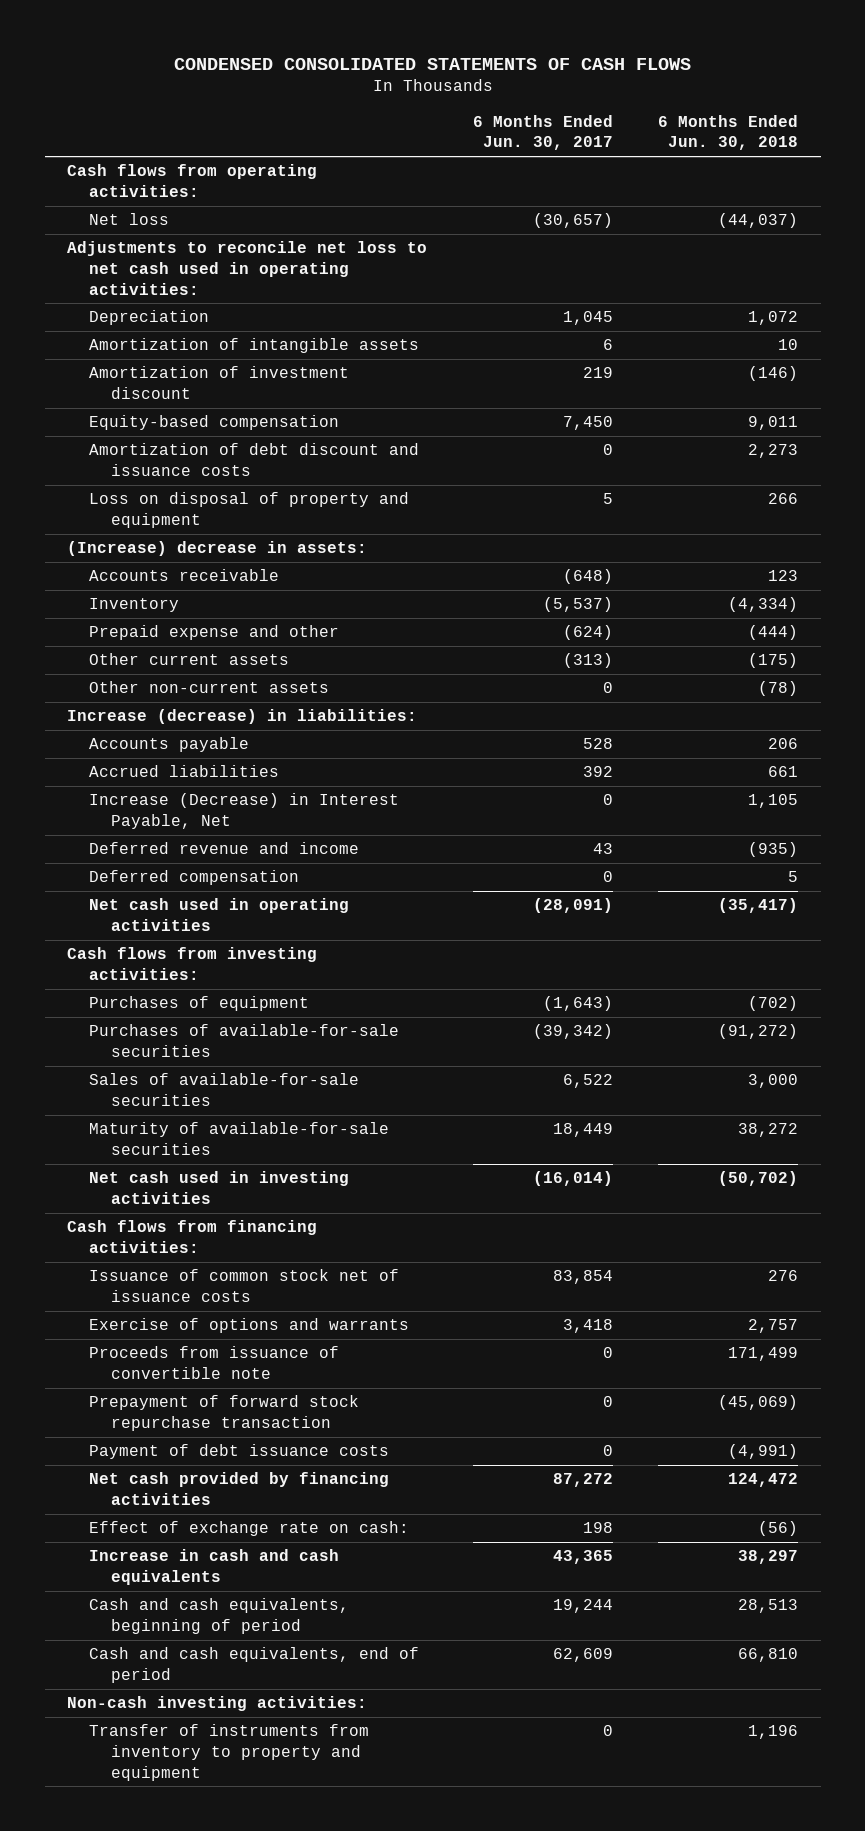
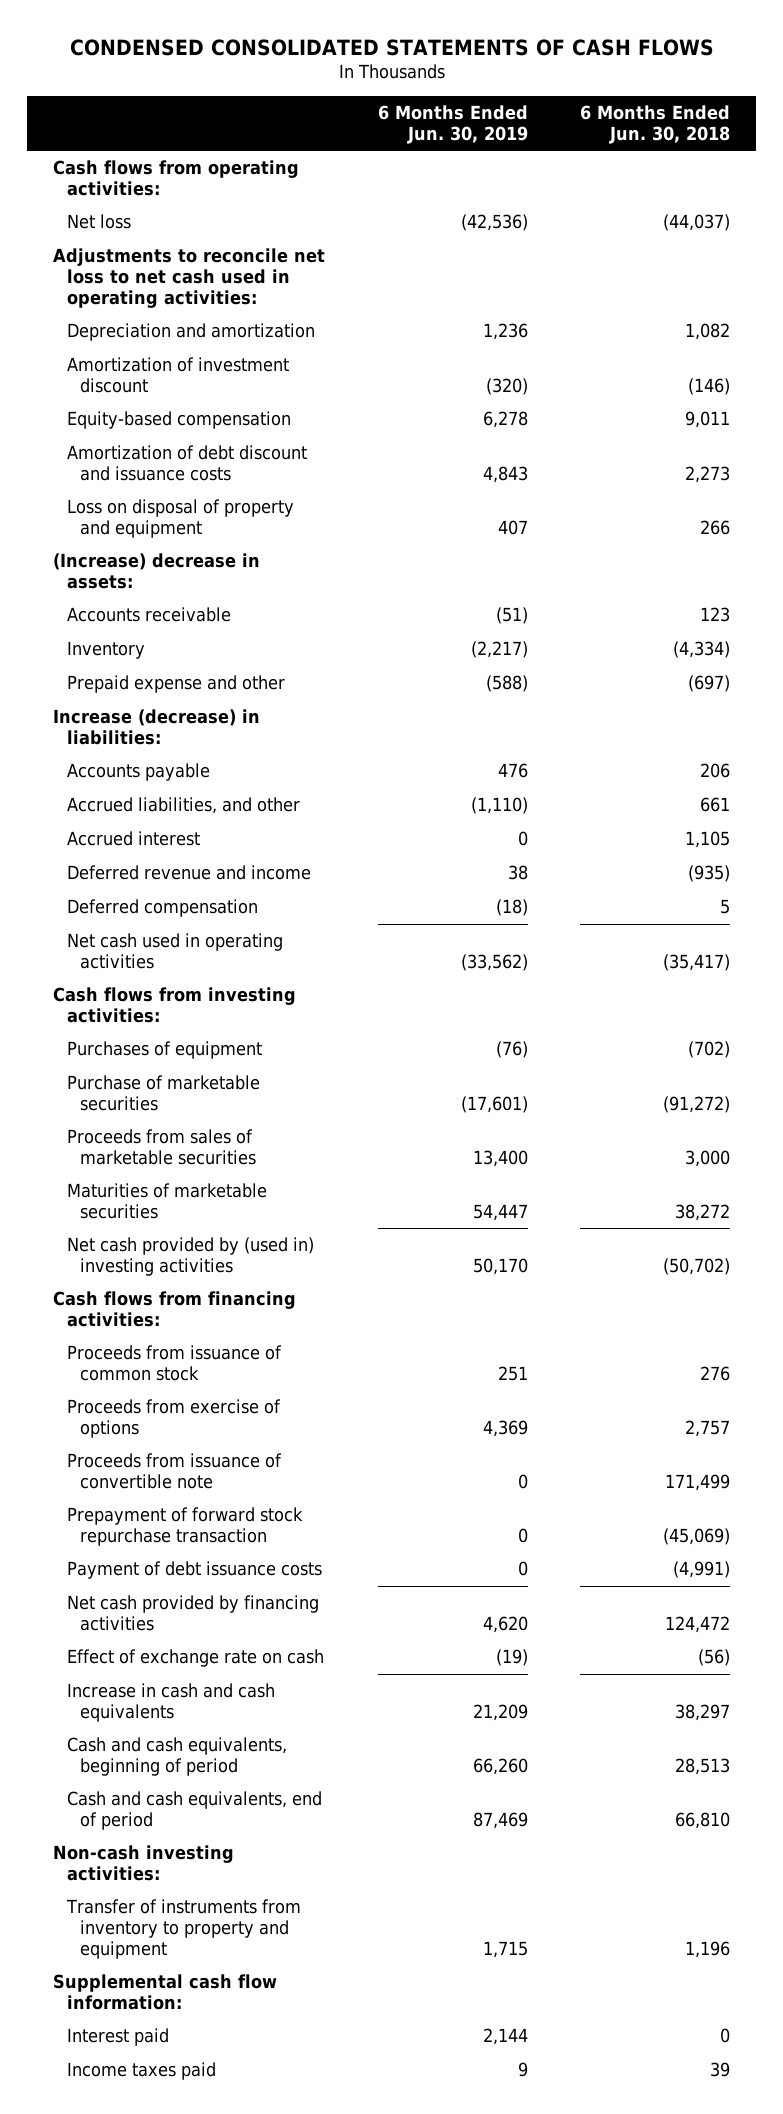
[472,114,613,151] 6 Months Ended Jun. 30, 2017 -> none
none -> [377,105,528,145] 6 Months Ended Jun. 30, 2019
[88,338,419,354] Amortization of intangible assets -> none
[88,310,209,326] Depreciation -> [66,323,315,342] Depreciation and amortization
[747,311,798,326] 1,072 -> [684,323,730,341] 1,082
[88,653,289,666] Other current assets -> none
[88,681,329,694] Other non-current assets -> none
[747,625,798,641] (444) -> [687,675,730,693] (697)
[88,765,279,778] Accrued liabilities -> [66,797,300,815] Accrued liabilities, and other
[88,793,399,830] Increase (Decrease) in Interest Payable, Net -> [66,831,200,847] Accrued interest
[88,1024,399,1058] Purchases of available-for-sale securities -> [66,1075,260,1111] Purchase of marketable securities
[88,1073,359,1107] Sales of available-for-sale securities -> [66,1129,256,1165] Proceeds from sales of marketable securities
[88,1122,389,1156] Maturity of available-for-sale securities -> [66,1183,267,1219] Maturities of marketable securities
[88,1171,349,1205] Net cash used in investing activities -> [66,1237,314,1276] Net cash provided by (used in) investing activities
[88,1269,399,1303] Issuance of common stock net of issuance costs -> [66,1345,282,1381] Proceeds from issuance of common stock
[88,1318,409,1334] Exercise of options and warrants -> [66,1399,281,1438] Proceeds from exercise of options
[88,1521,409,1537] Effect of exchange rate on cash: -> [66,1649,324,1668] Effect of exchange rate on cash
none -> [53,1974,278,2010] Supplemental cash flow information:
none -> [66,2028,169,2047] Interest paid
none -> [66,2062,216,2081] Income taxes paid

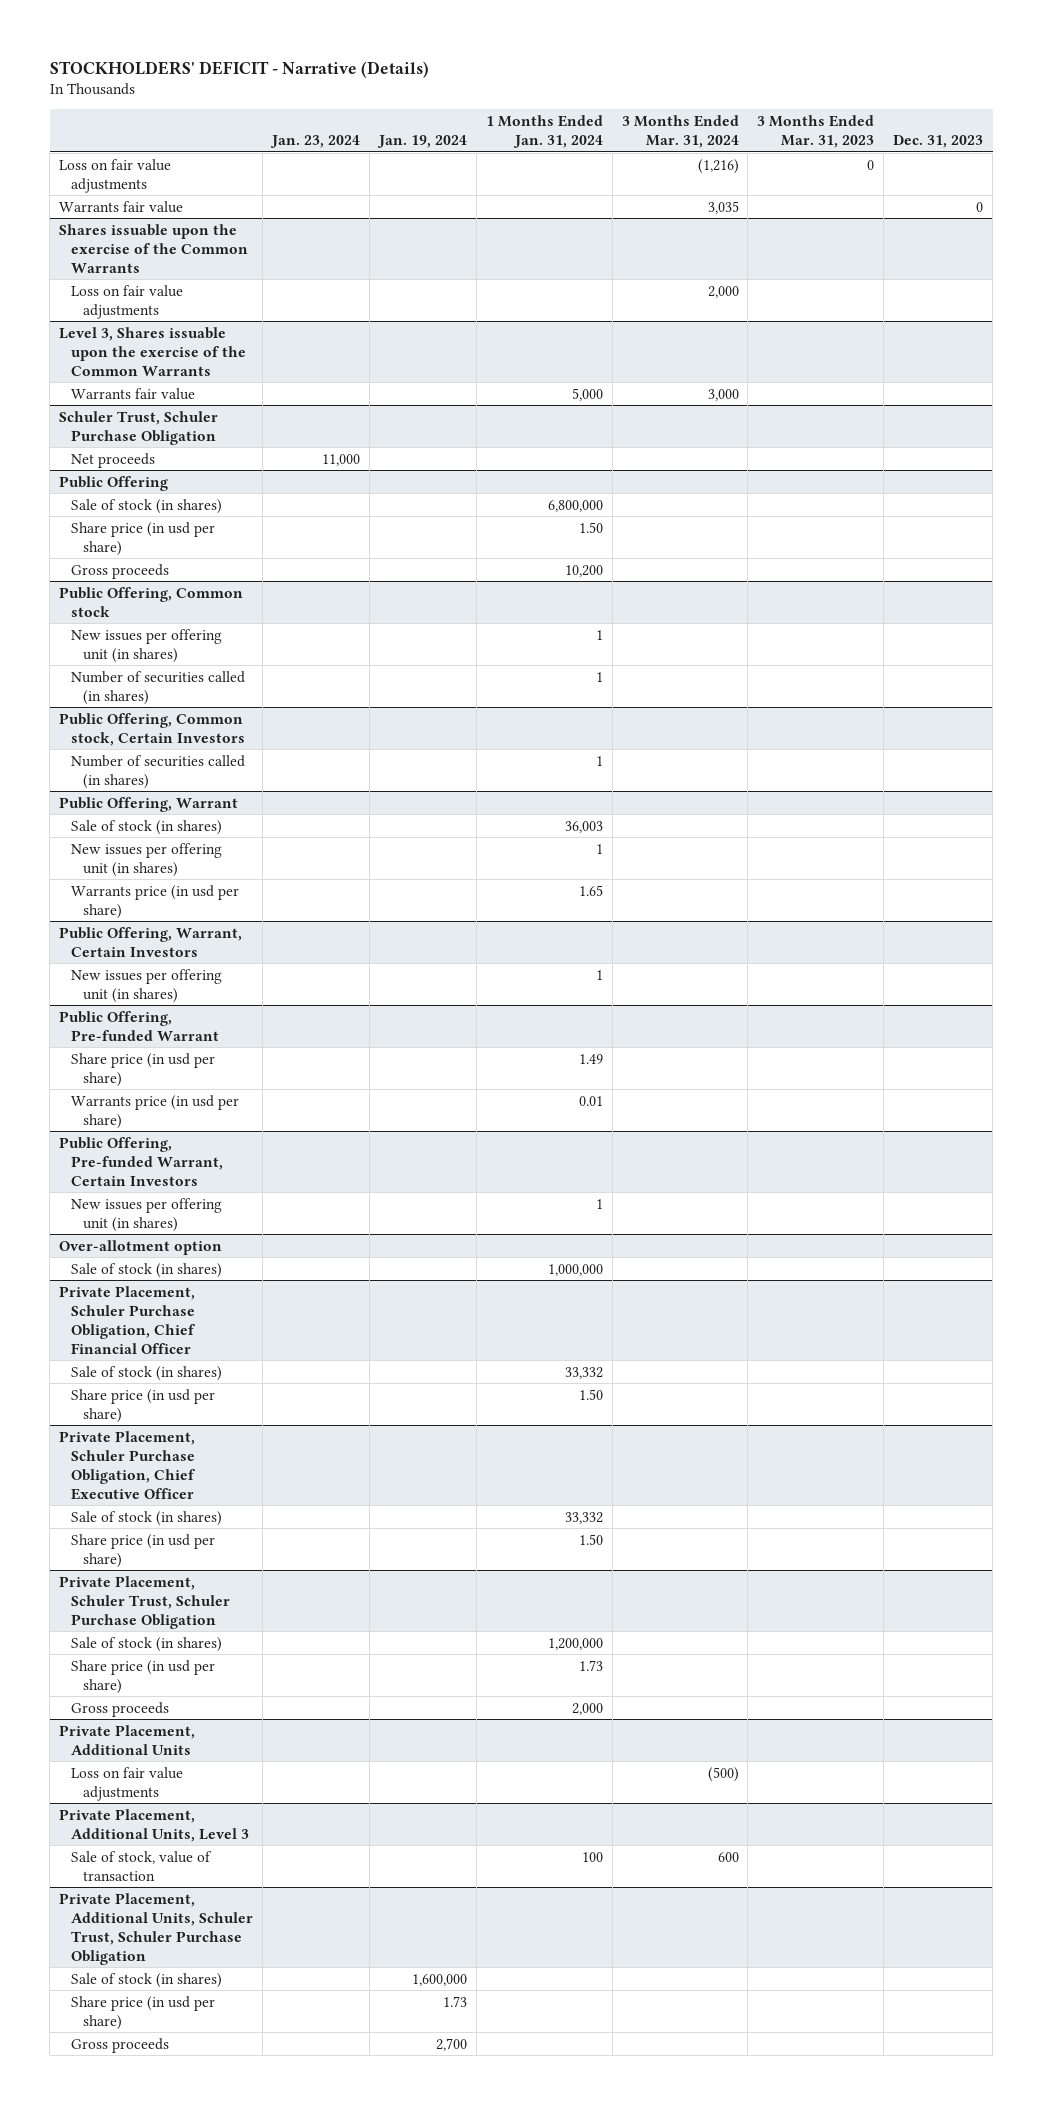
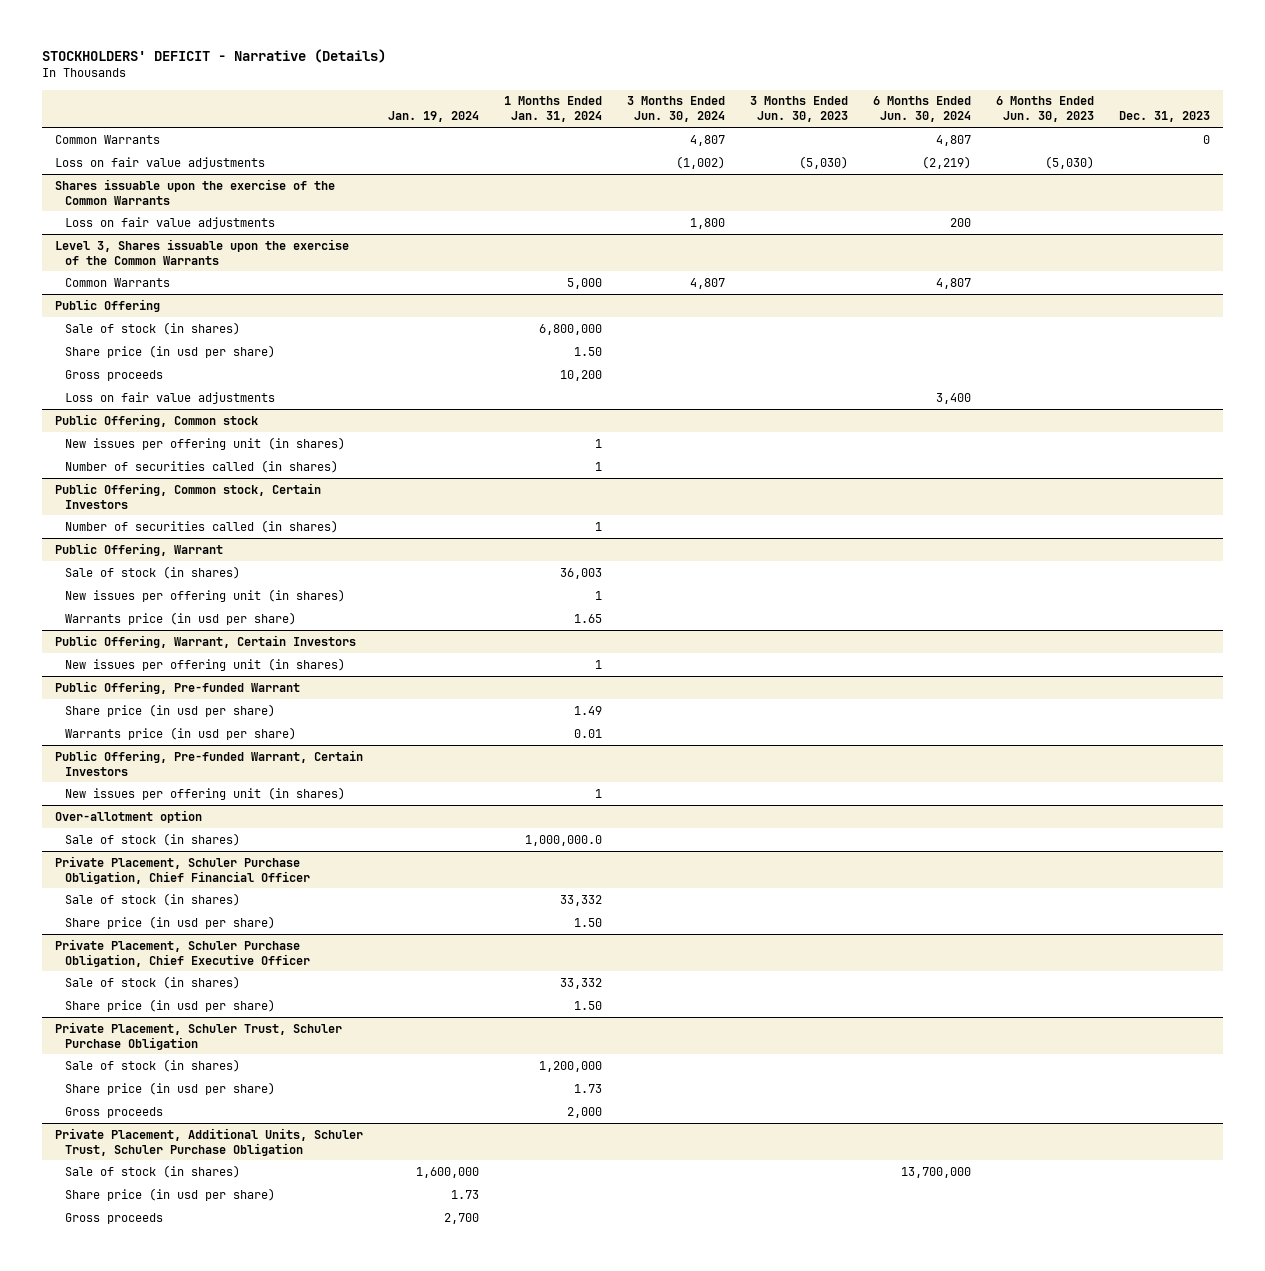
[270,135,361,149] Jan. 23, 2024 -> none
[621,115,739,149] 3 Months Ended Mar. 31, 2024 -> none
[757,115,875,149] 3 Months Ended Mar. 31, 2023 -> none
none -> [626,96,725,123] 3 Months Ended Jun. 30, 2024
none -> [749,96,848,123] 3 Months Ended Jun. 30, 2023
none -> [872,96,971,123] 6 Months Ended Jun. 30, 2024
none -> [995,96,1094,123] 6 Months Ended Jun. 30, 2023
none -> [54,134,160,144] Common Warrants
[59,200,184,213] Warrants fair value -> none
[59,410,219,445] Schuler Trust, Schuler Purchase Obligation -> none
[71,452,156,468] Net proceeds -> none
[71,387,196,400] Warrants fair value -> [64,277,170,287] Common Warrants
none -> [64,391,275,404] Loss on fair value adjustments
[547,1263,603,1276] 1,000,000 -> [524,834,602,846] 1,000,000.0
[59,1724,196,1755] Private Placement, Additional Units -> none
[71,1766,184,1801] Loss on fair value adjustments -> none
[59,1808,250,1842] Private Placement, Additional Units, Level 3 -> none
[71,1850,213,1881] Sale of stock, value of transaction -> none

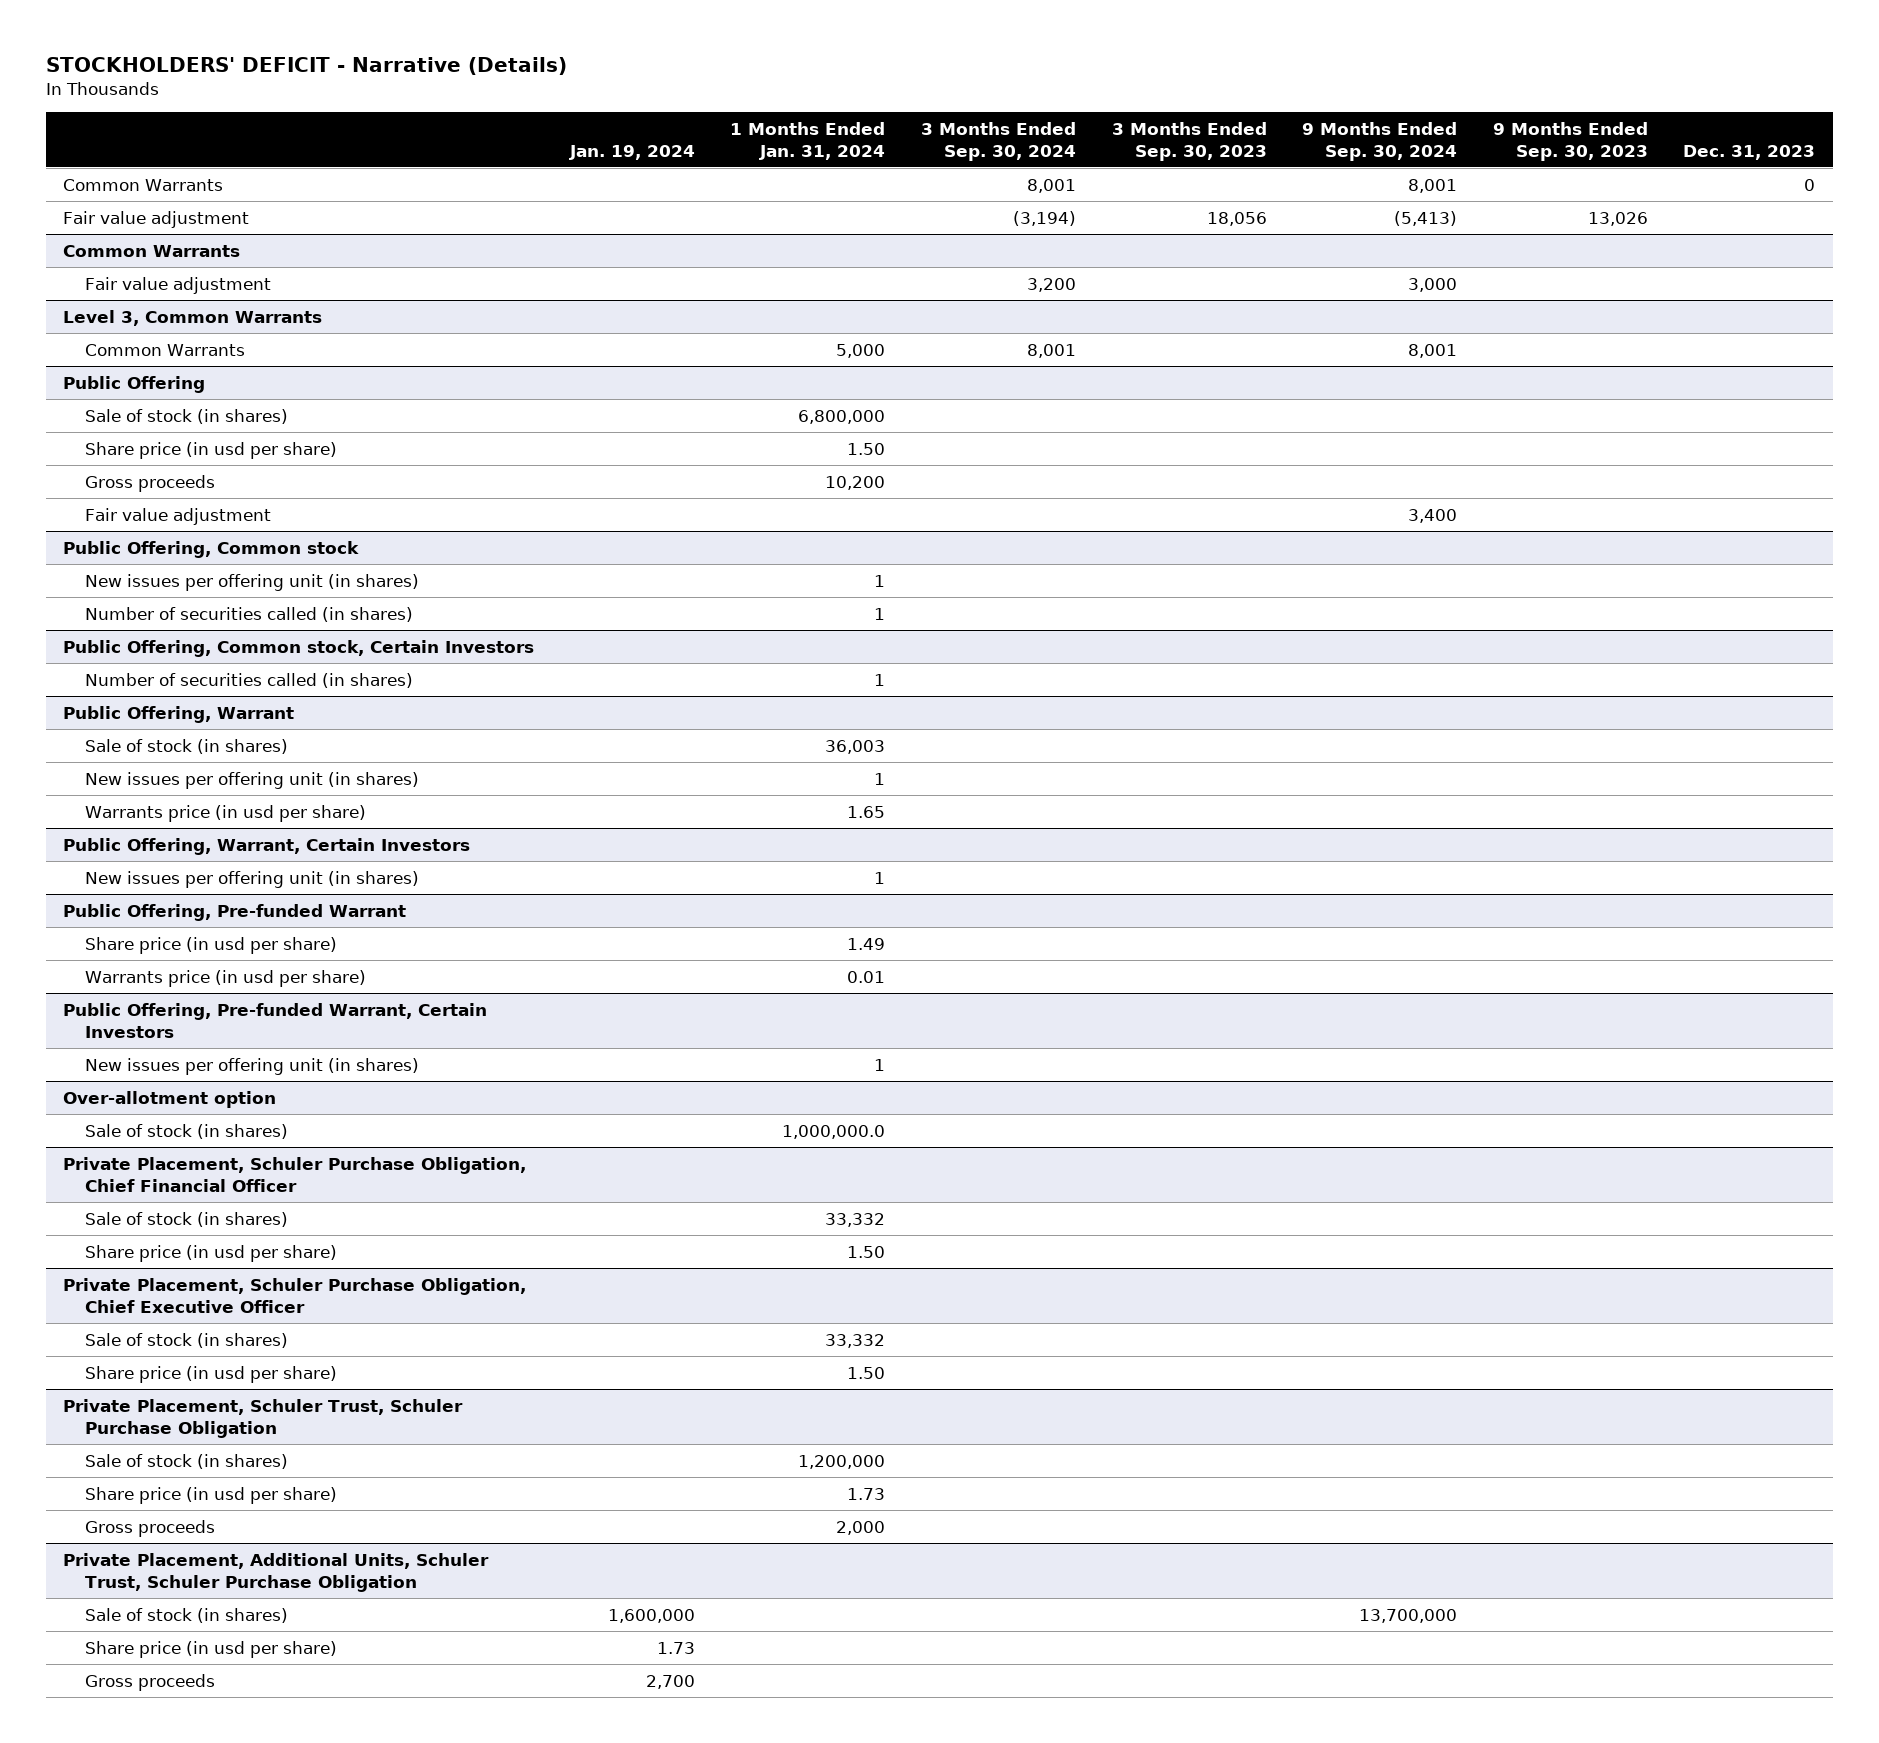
[626,96,725,123] 3 Months Ended Jun. 30, 2024 -> none
[749,96,848,123] 3 Months Ended Jun. 30, 2023 -> none
[872,96,971,123] 6 Months Ended Jun. 30, 2024 -> none
[995,96,1094,123] 6 Months Ended Jun. 30, 2023 -> none
none -> [921,121,1077,161] 3 Months Ended Sep. 30, 2024
none -> [1111,121,1267,161] 3 Months Ended Sep. 30, 2023
none -> [1302,121,1458,161] 9 Months Ended Sep. 30, 2024
none -> [1492,121,1648,161] 9 Months Ended Sep. 30, 2023
[54,238,349,265] Level 3, Shares issuable upon the exercise of the Common Warrants -> none
[54,156,265,169] Loss on fair value adjustments -> [63,210,250,228] Fair value adjustment
[54,178,335,205] Shares issuable upon the exercise of the Common Warrants -> [63,244,241,257] Common Warrants
[64,216,275,229] Loss on fair value adjustments -> [84,276,271,294] Fair value adjustment
none -> [63,309,323,326] Level 3, Common Warrants
[64,391,275,404] Loss on fair value adjustments -> [84,507,271,525] Fair value adjustment

